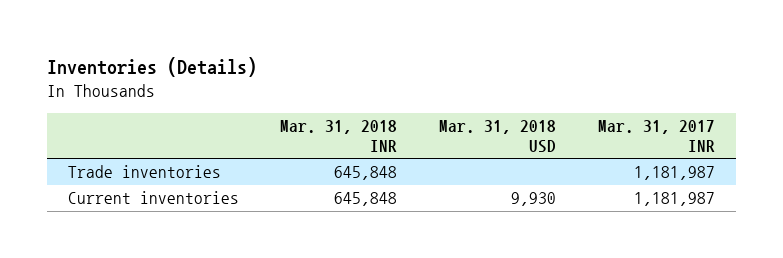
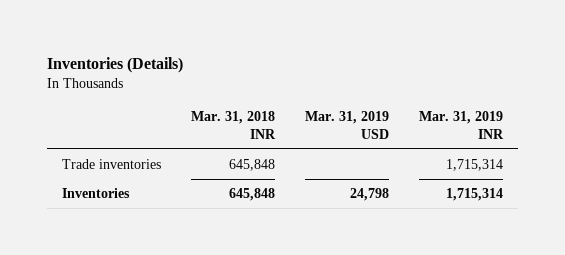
[439,120,557,153] Mar. 31, 2018 USD -> none
[598,120,716,152] Mar. 31, 2017 INR -> none
none -> [304,111,389,140] Mar. 31, 2019 USD
none -> [418,111,504,140] Mar. 31, 2019 INR
[67,191,239,205] Current inventories -> [62,187,131,198] Inventories

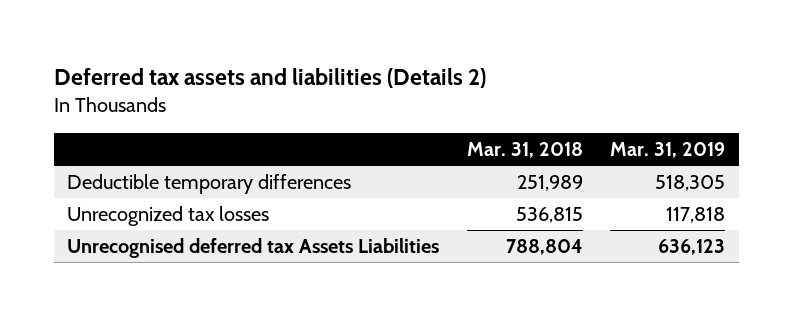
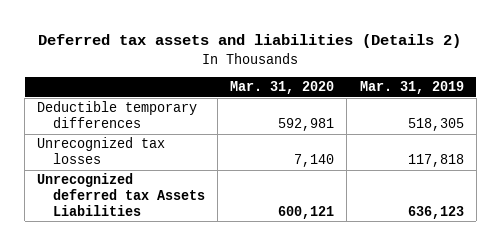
[466,141,583,158] Mar. 31, 2018 -> none
none -> [230,81,335,95] Mar. 31, 2020
[67,238,440,259] Unrecognised deferred tax Assets Liabilities -> [37,173,205,217] Unrecognized deferred tax Assets Liabilities

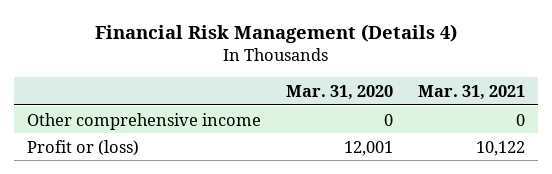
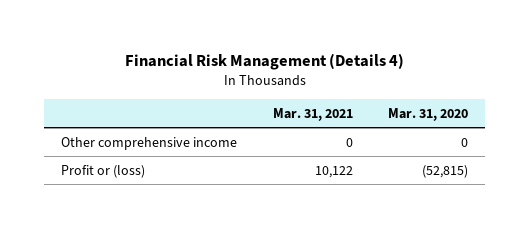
[343,140,393,156] 12,001 -> [421,164,468,178] (52,815)

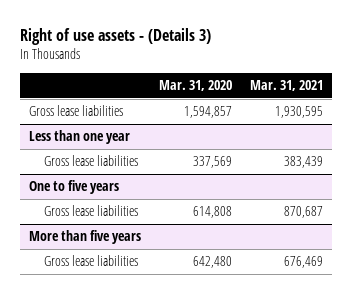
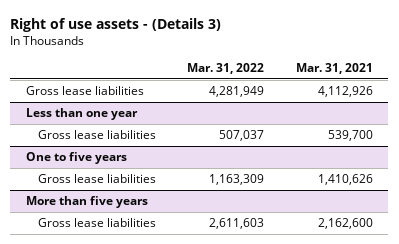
[158,80,232,92] Mar. 31, 2020 -> none
none -> [187,62,265,74] Mar. 31, 2022
[274,106,323,119] 1,930,595 -> [317,86,373,98] 4,112,926
[283,156,323,169] 383,439 -> [327,130,373,142] 539,700
[283,206,323,219] 870,687 -> [317,174,373,186] 1,410,626
[283,256,323,269] 676,469 -> [317,218,373,230] 2,162,600

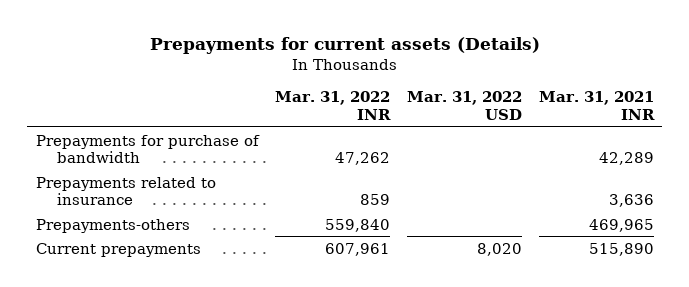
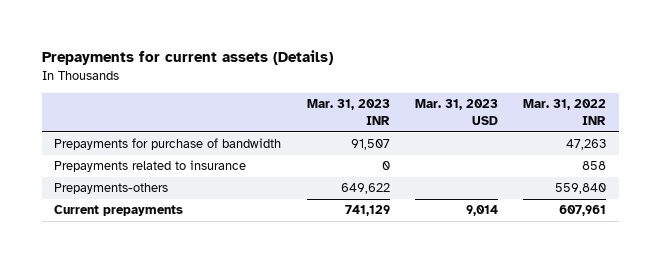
[406,91,522,120] Mar. 31, 2022 USD -> none
[538,91,655,120] Mar. 31, 2021 INR -> none
none -> [306,99,390,126] Mar. 31, 2023 INR
none -> [414,99,498,126] Mar. 31, 2023 USD
[335,152,391,166] 47,262 -> [565,139,606,151] 47,263
[360,194,391,206] 859 -> [581,161,606,171] 858

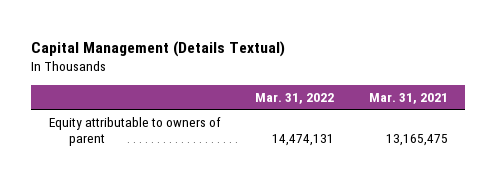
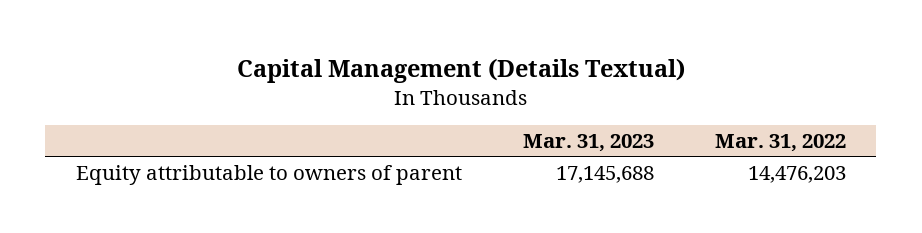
[368,92,448,104] Mar. 31, 2021 -> none
none -> [522,134,654,153] Mar. 31, 2023
[272,134,335,147] 14,474,131 -> [747,165,846,183] 14,476,203

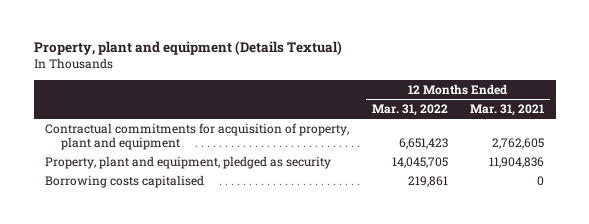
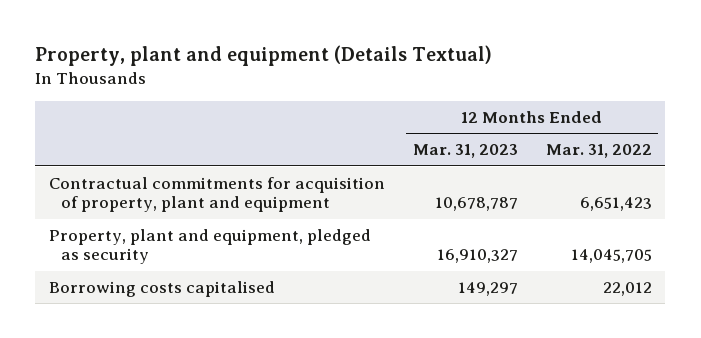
[470,103,545,116] Mar. 31, 2021 -> none
none -> [412,144,518,159] Mar. 31, 2023
[407,175,448,187] 219,861 -> [602,281,652,296] 22,012

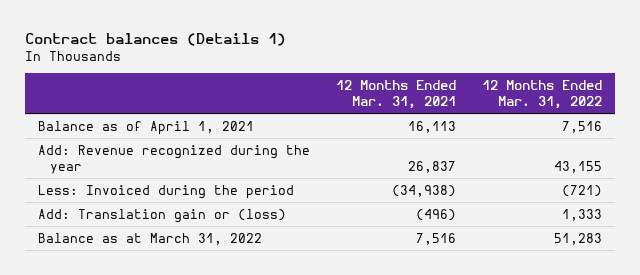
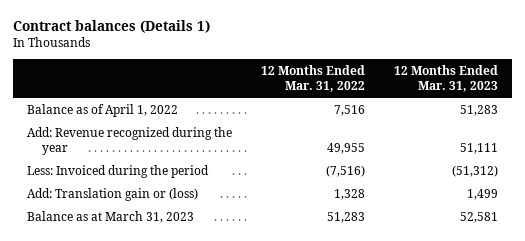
[336,79,457,109] 12 Months Ended Mar. 31, 2021 -> none
none -> [393,65,498,92] 12 Months Ended Mar. 31, 2023
[38,120,255,135] Balance as of April 1, 2021 -> [27,103,179,117] Balance as of April 1, 2022
[554,160,603,173] 43,155 -> [327,142,366,154] 49,955
[562,184,603,197] (721) -> [326,164,366,177] (7,516)
[562,208,603,221] 1,333 -> [334,188,366,200] 1,328
[38,232,263,245] Balance as at March 31, 2022 -> [27,210,195,223] Balance as at March 31, 2023

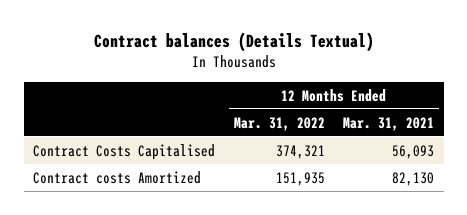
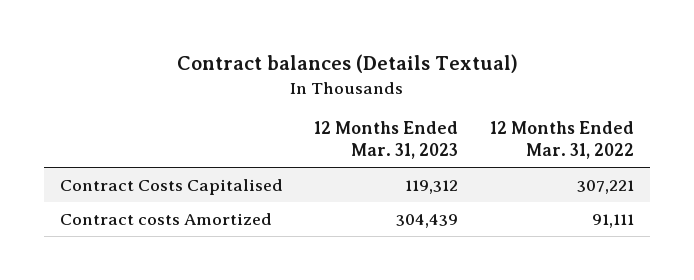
[343,116,435,131] Mar. 31, 2021 -> none
none -> [314,120,459,160] 12 Months Ended Mar. 31, 2023
[275,144,325,159] 374,321 -> [577,179,635,194] 307,221
[275,171,325,186] 151,935 -> [592,213,635,228] 91,111

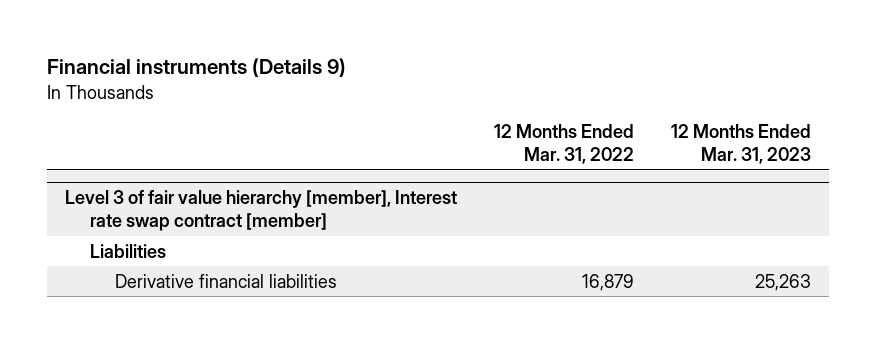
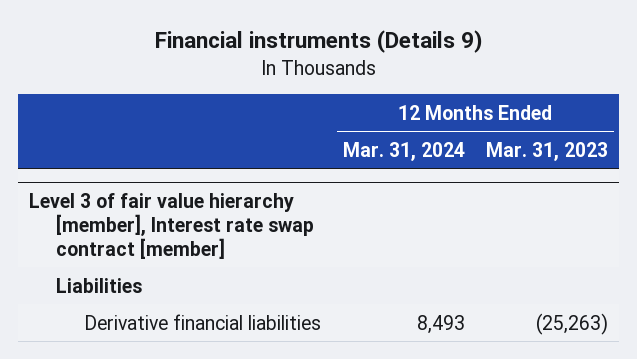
[493,123,634,164] 12 Months Ended Mar. 31, 2022 -> none
none -> [342,142,465,162] Mar. 31, 2024
[754,273,811,291] 25,263 -> [536,312,609,335] (25,263)

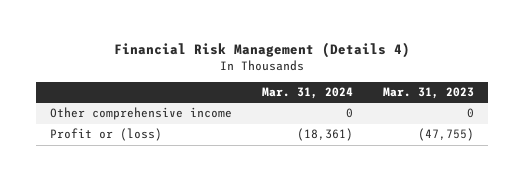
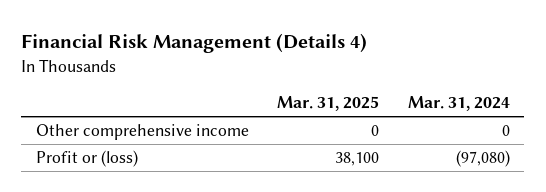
[382,87,474,100] Mar. 31, 2023 -> none
none -> [277,96,380,112] Mar. 31, 2025
[297,128,354,142] (18,361) -> [455,150,510,168] (97,080)

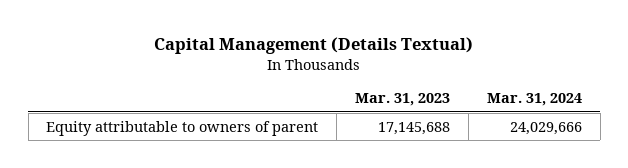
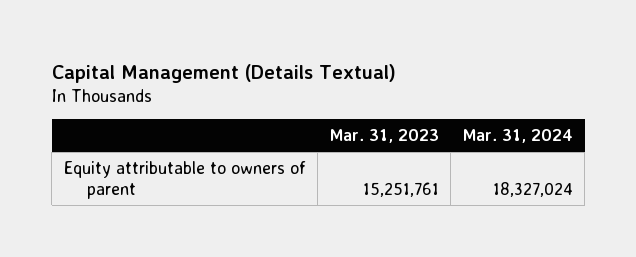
[378,121,451,135] 17,145,688 -> [362,181,439,197] 15,251,761
[509,121,582,135] 24,029,666 -> [492,181,573,197] 18,327,024

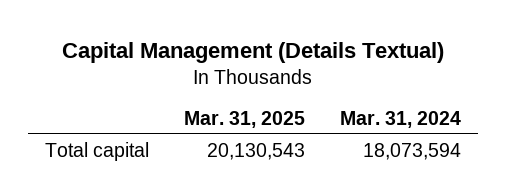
[329,129,439,144] Mar. 31, 2023 -> none
none -> [184,111,306,129] Mar. 31, 2025
[63,160,306,199] Equity attributable to owners of parent -> none
none -> [45,141,150,161] Total capital

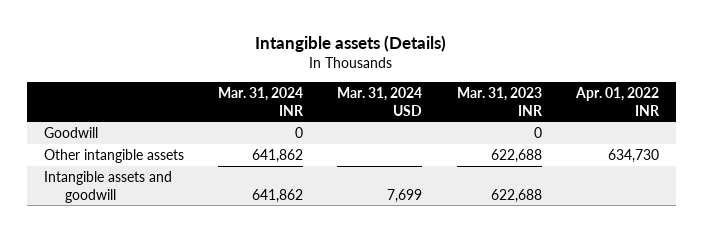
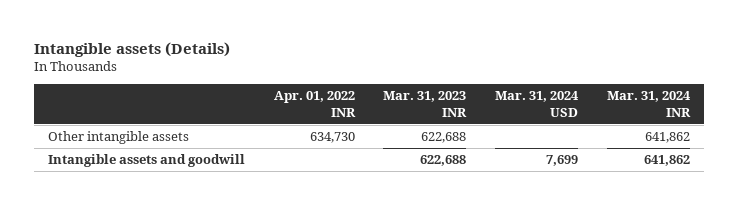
[43,127,98,139] Goodwill -> none

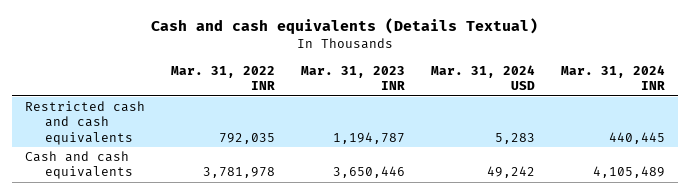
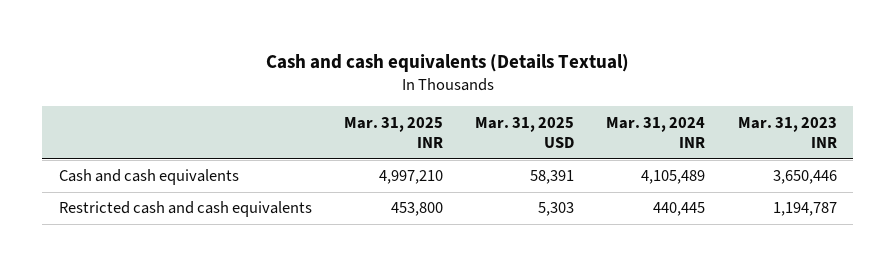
[170,65,275,91] Mar. 31, 2022 INR -> none
[431,64,536,91] Mar. 31, 2024 USD -> none
none -> [343,116,443,149] Mar. 31, 2025 INR
none -> [475,116,575,149] Mar. 31, 2025 USD
[24,100,145,145] Restricted cash and cash equivalents -> [58,201,312,218] Restricted cash and cash equivalents

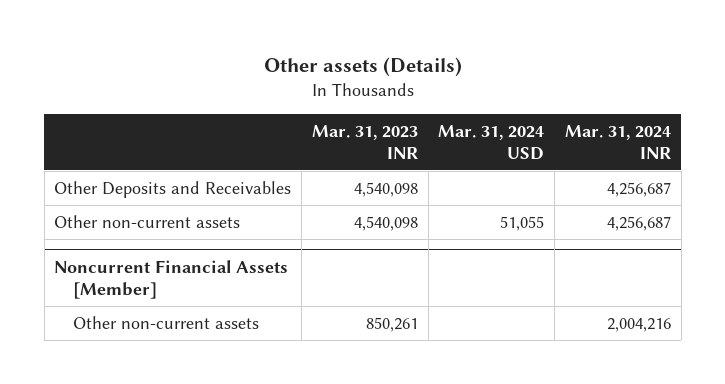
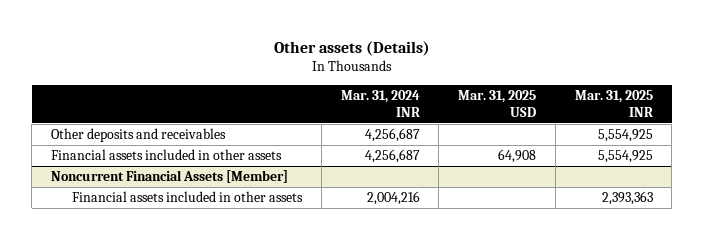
[311,124,418,159] Mar. 31, 2023 INR -> none
[438,124,545,160] Mar. 31, 2024 USD -> none
none -> [458,89,537,117] Mar. 31, 2025 USD
none -> [574,89,653,117] Mar. 31, 2025 INR
[54,180,292,198] Other Deposits and Receivables -> [50,128,226,143] Other deposits and receivables
[54,214,241,228] Other non-current assets -> [50,149,282,161] Financial assets included in other assets
[73,315,260,329] Other non-current assets -> [72,191,304,203] Financial assets included in other assets

